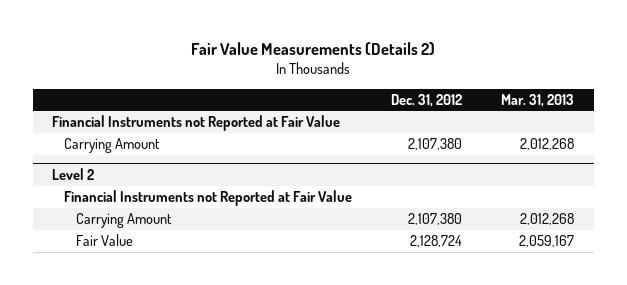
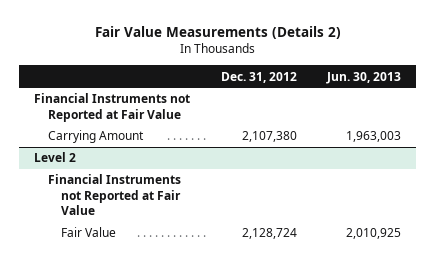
[501,93,575,107] Mar. 31, 2013 -> none
none -> [326,71,402,84] Jun. 30, 2013
[75,213,172,229] Carrying Amount -> none

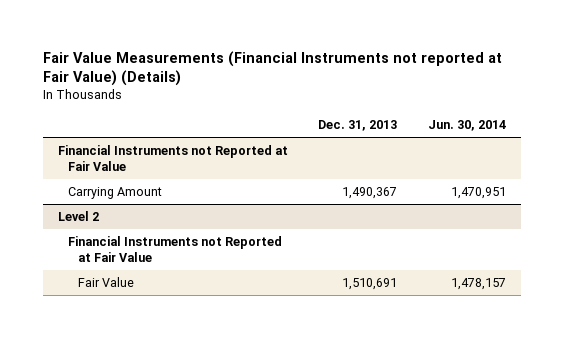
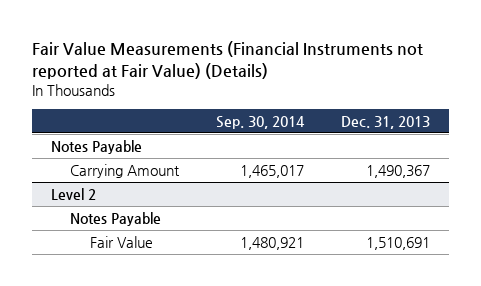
[427,120,506,132] Jun. 30, 2014 -> none
none -> [216,115,306,129] Sep. 30, 2014
[58,145,289,171] Financial Instruments not Reported at Fair Value -> [50,139,142,154] Notes Payable
[67,236,282,262] Financial Instruments not Reported at Fair Value -> [70,211,162,226] Notes Payable

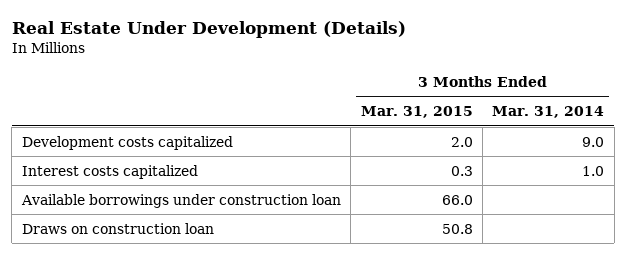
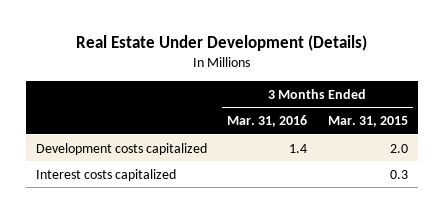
[492,106,605,119] Mar. 31, 2014 -> none
none -> [227,115,308,128] Mar. 31, 2016
[20,193,341,208] Available borrowings under construction loan -> none
[21,222,214,234] Draws on construction loan -> none

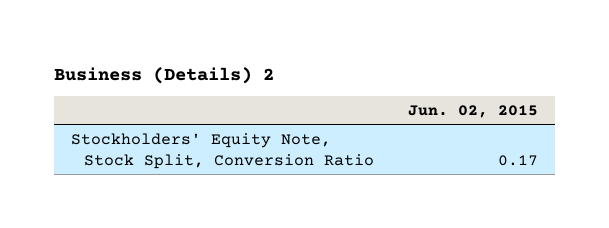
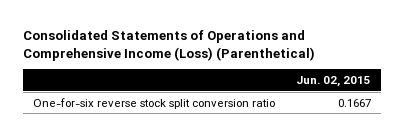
[53,66,274,84] Business (Details) 2 -> [22,30,315,62] Consolidated Statements of Operations and Comprehensive Income (Loss) (Parenthetical)
[70,132,374,169] Stockholders' Equity Note, Stock Split, Conversion Ratio -> [33,97,276,109] One-for-six reverse stock split conversion ratio
[498,154,539,166] 0.17 -> [337,98,371,107] 0.1667

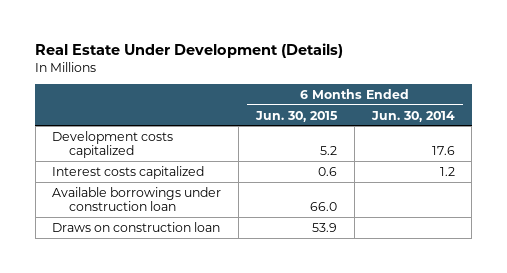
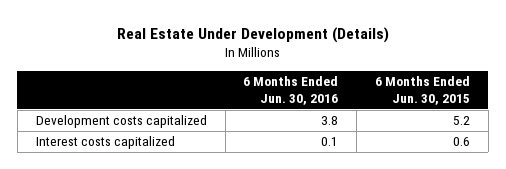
[370,110,455,122] Jun. 30, 2014 -> none
none -> [243,75,339,106] 6 Months Ended Jun. 30, 2016
[52,186,222,212] Available borrowings under construction loan -> none
[52,221,221,232] Draws on construction loan -> none

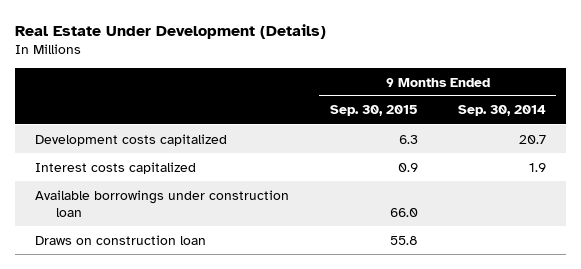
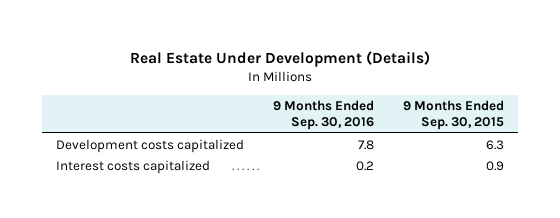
[457,105,546,117] Sep. 30, 2014 -> none
none -> [273,99,375,131] 9 Months Ended Sep. 30, 2016
[35,189,290,218] Available borrowings under construction loan -> none
[35,234,207,245] Draws on construction loan -> none

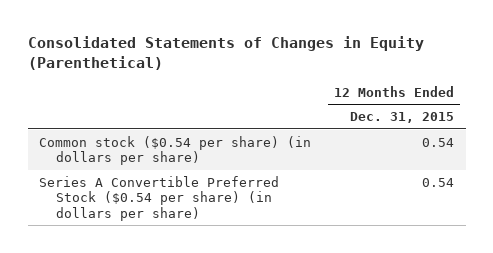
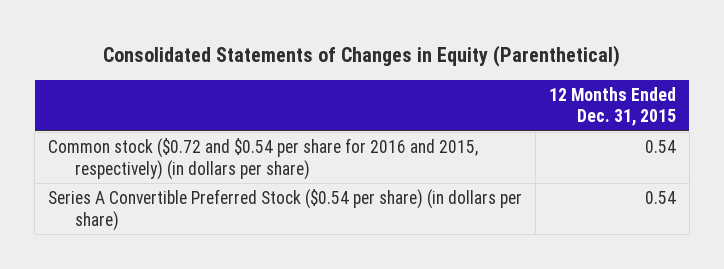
[39,135,312,166] Common stock ($0.54 per share) (in dollars per share) -> [48,137,479,180] Common stock ($0.72 and $0.54 per share for 2016 and 2015, respectively) (in dollars per share)

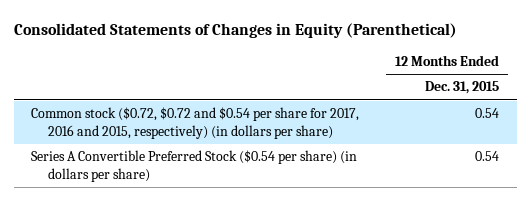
[48,137,479,180] Common stock ($0.72 and $0.54 per share for 2016 and 2015, respectively) (in dollars per share) -> [31,107,360,139] Common stock ($0.72, $0.72 and $0.54 per share for 2017, 2016 and 2015, respectively) (in dollars per share)

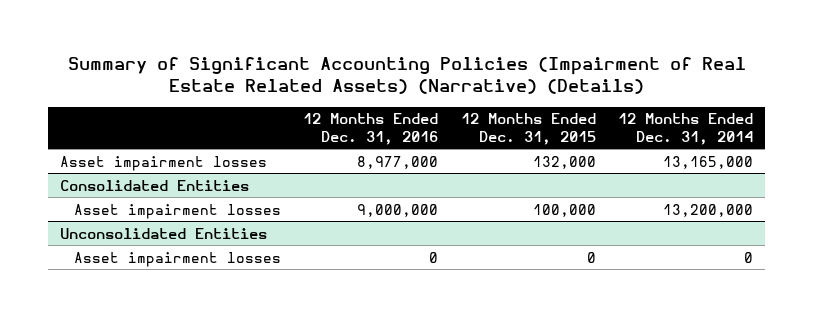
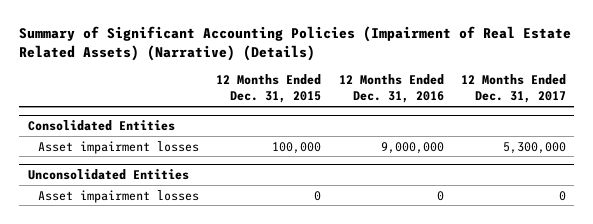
[618,113,754,145] 12 Months Ended Dec. 31, 2014 -> none
none -> [460,74,566,104] 12 Months Ended Dec. 31, 2017
[59,155,267,171] Asset impairment losses -> none

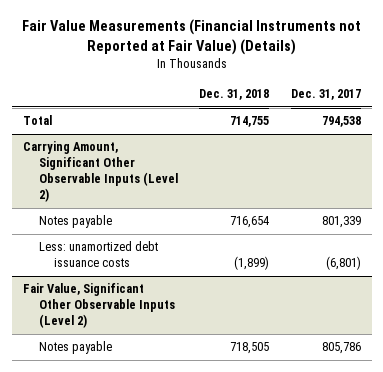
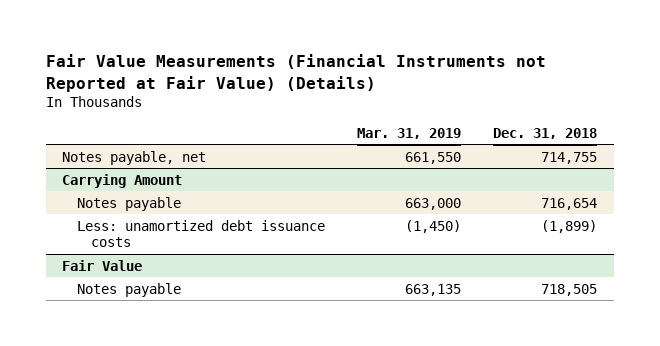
[290,89,361,101] Dec. 31, 2017 -> none
none -> [357,127,462,139] Mar. 31, 2019
[22,141,178,203] Carrying Amount, Significant Other Observable Inputs (Level 2) -> none
[22,115,52,126] Total -> [62,150,207,165] Notes payable, net
none -> [62,173,183,188] Carrying Amount
[22,283,175,329] Fair Value, Significant Other Observable Inputs (Level 2) -> none
none -> [62,259,143,271] Fair Value

